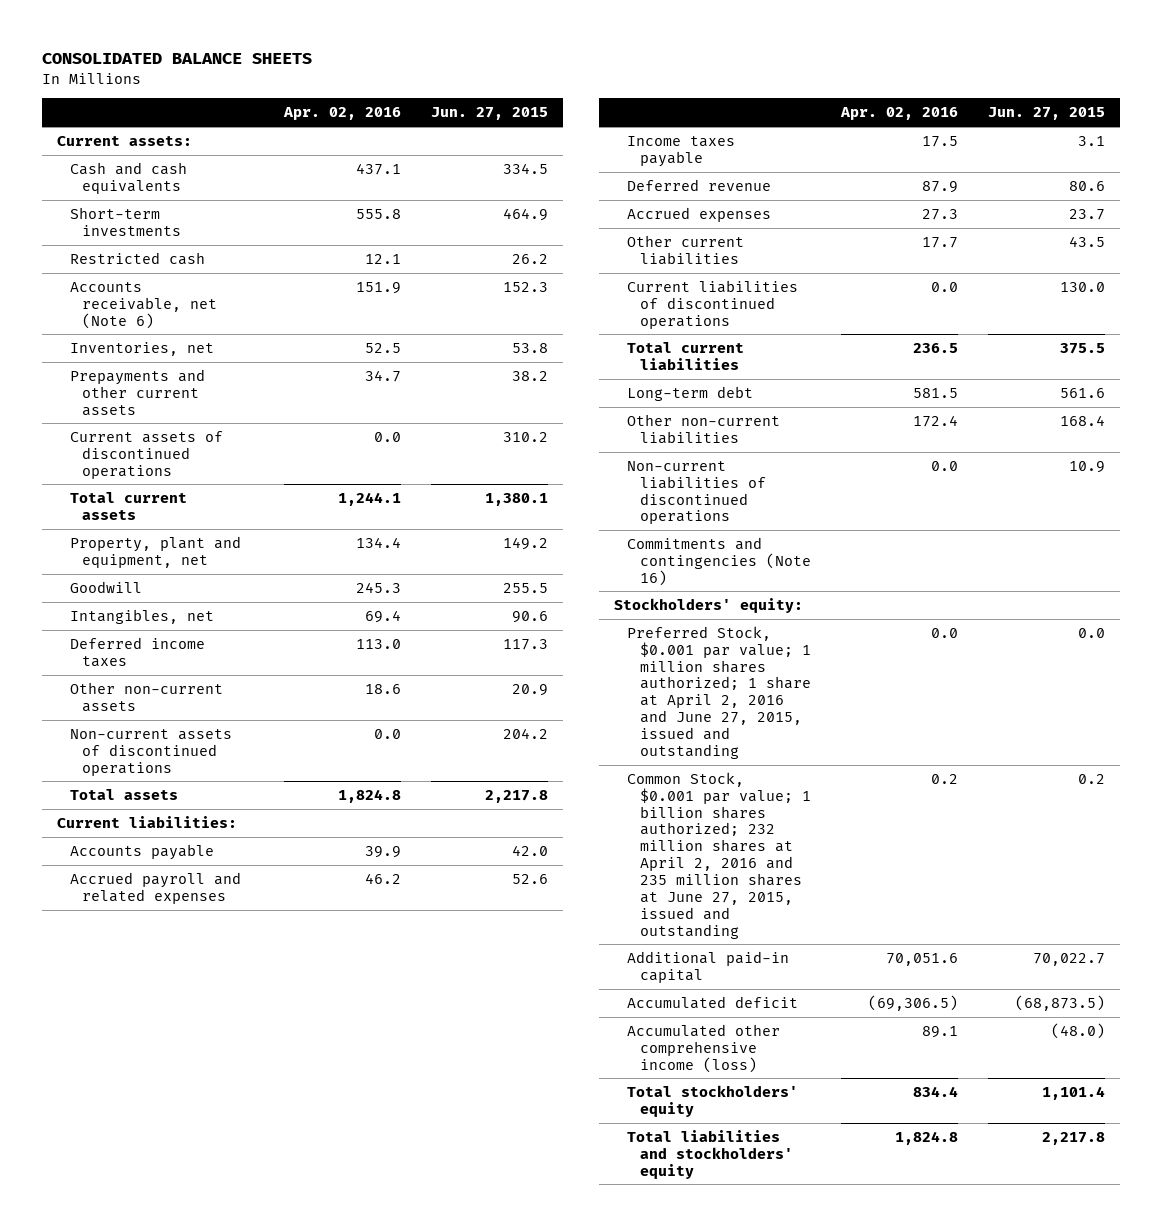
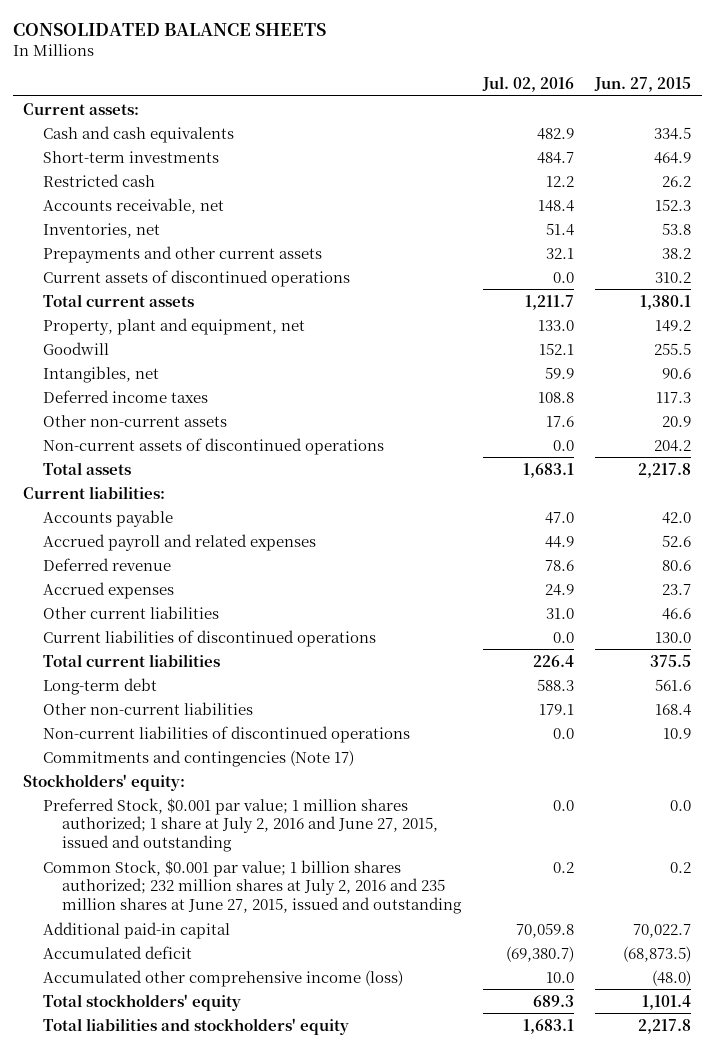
[282,107,401,121] Apr. 02, 2016 -> none
none -> [481,76,574,93] Jul. 02, 2016
[69,281,218,329] Accounts receivable, net (Note 6) -> [42,197,224,214] Accounts receivable, net
[626,135,735,167] Income taxes payable -> none
[1069,235,1106,247] 43.5 -> [662,607,692,620] 46.6
[626,536,811,586] Commitments and contingencies (Note 16) -> [42,749,354,767] Commitments and contingencies (Note 17)
[626,625,811,759] Preferred Stock, $0.001 par value; 1 million shares authorized; 1 share at April 2, 2016 and June 27, 2015, issued and outstanding -> [42,797,439,852] Preferred Stock, $0.001 par value; 1 million shares authorized; 1 share at July 2, 2016 and June 27, 2015, issued and outstanding
[626,771,811,939] Common Stock, $0.001 par value; 1 billion shares authorized; 232 million shares at April 2, 2016 and 235 million shares at June 27, 2015, issued and outstanding -> [42,859,463,914] Common Stock, $0.001 par value; 1 billion shares authorized; 232 million shares at July 2, 2016 and 235 million shares at June 27, 2015, issued and outstanding

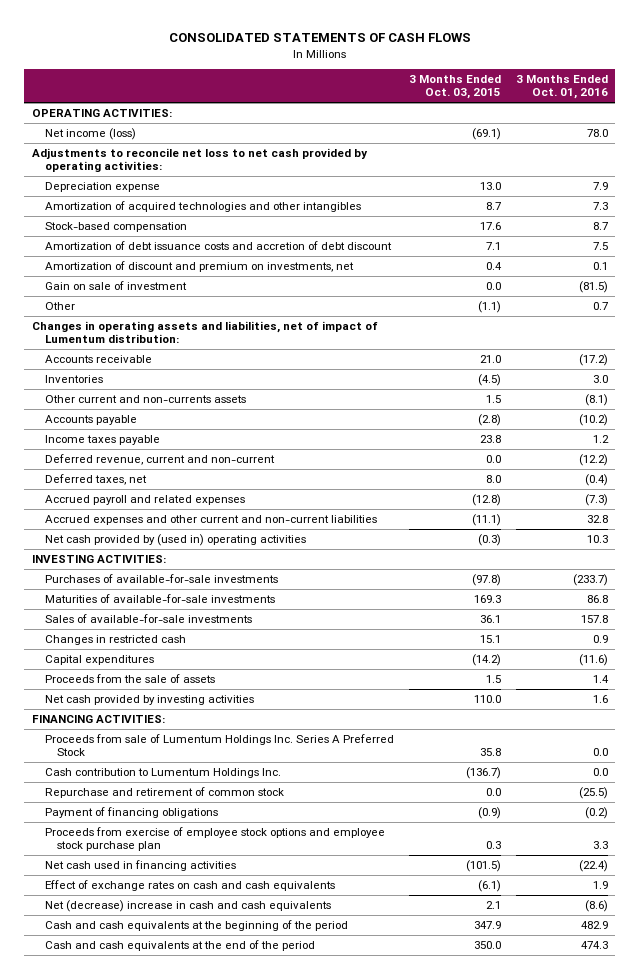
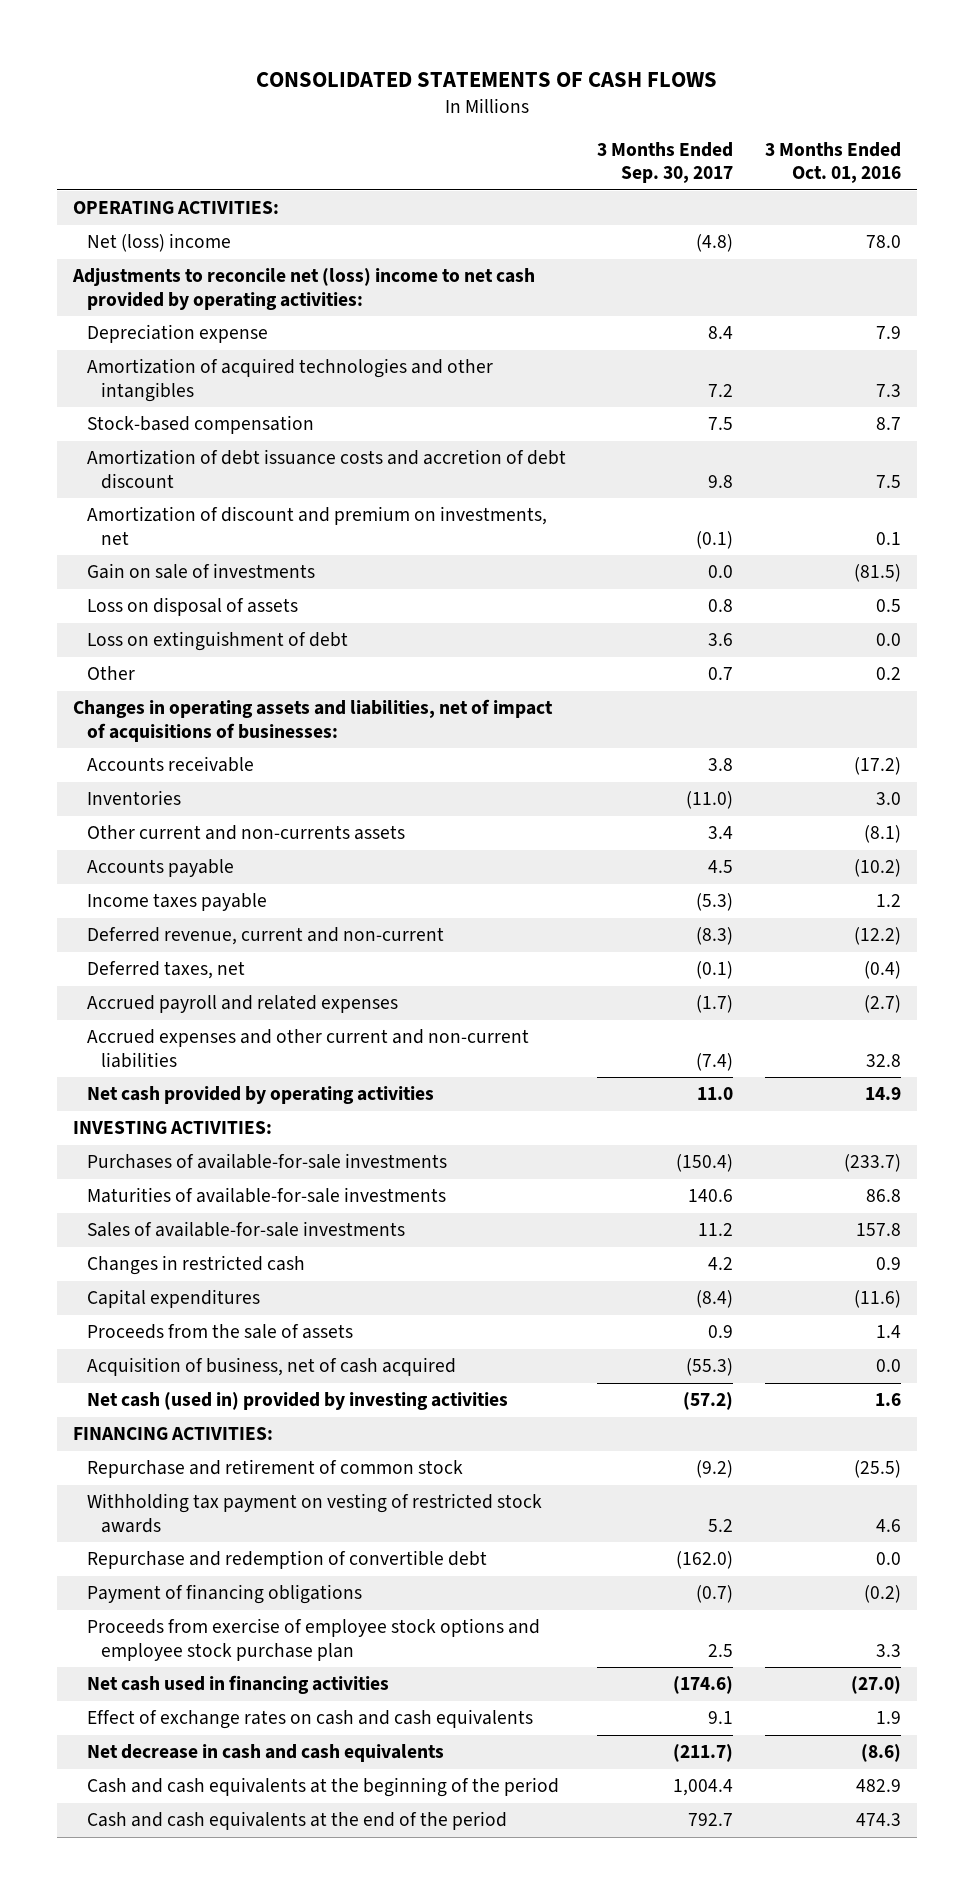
[408,75,501,100] 3 Months Ended Oct. 03, 2015 -> none
none -> [597,142,734,184] 3 Months Ended Sep. 30, 2017
[44,128,136,141] Net income (loss) -> [86,233,231,253] Net (loss) income
[32,148,369,173] Adjustments to reconcile net loss to net cash provided by operating activities: -> [71,268,535,310] Adjustments to reconcile net (loss) income to net cash provided by operating activities:
[44,281,187,291] Gain on sale of investment -> [86,563,315,580] Gain on sale of investments
none -> [86,597,298,617] Loss on disposal of assets
none -> [86,631,348,652] Loss on extinguishment of debt
[592,302,608,311] 0.7 -> [876,667,902,681] 0.2
[32,321,379,344] Changes in operating assets and liabilities, net of impact of Lumentum distribution: -> [72,699,553,742] Changes in operating assets and liabilities, net of impact of acquisitions of businesses:
[584,494,608,507] (7.3) -> [864,995,902,1014] (2.7)
[44,534,306,547] Net cash provided by (used in) operating activities -> [86,1086,434,1105] Net cash provided by operating activities
[586,535,608,544] 10.3 -> [865,1087,902,1101] 14.9
none -> [86,1357,456,1377] Acquisition of business, net of cash acquired
[44,695,254,706] Net cash provided by investing activities -> [86,1392,508,1411] Net cash (used in) provided by investing activities
[44,734,394,757] Proceeds from sale of Lumentum Holdings Inc. Series A Preferred Stock -> none
[44,768,281,779] Cash contribution to Lumentum Holdings Inc. -> none
none -> [86,1493,542,1533] Withholding tax payment on vesting of restricted stock awards
none -> [86,1550,487,1570] Repurchase and redemption of convertible debt
[578,860,608,873] (22.4) -> [851,1676,902,1695] (27.0)
[44,900,331,913] Net (decrease) increase in cash and cash equivalents -> [86,1744,444,1763] Net decrease in cash and cash equivalents

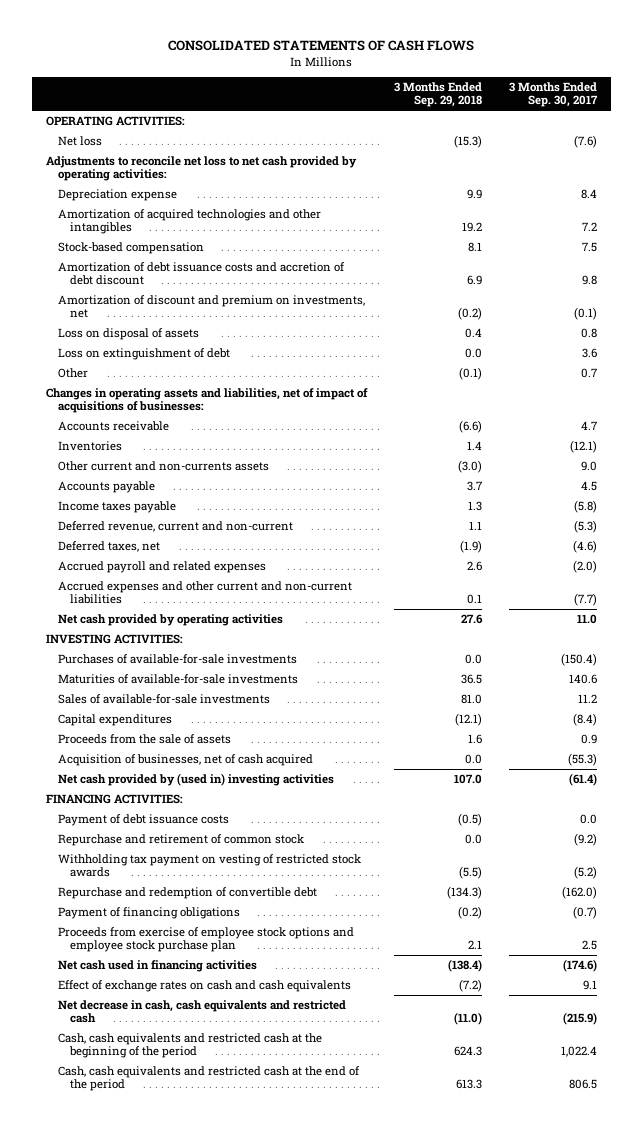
[765,142,902,184] 3 Months Ended Oct. 01, 2016 -> none
none -> [393,82,482,108] 3 Months Ended Sep. 29, 2018
[86,233,231,253] Net (loss) income -> [58,136,103,147] Net loss
[696,234,734,253] (4.8) -> [573,135,597,149] (7.6)
[71,268,535,310] Adjustments to reconcile net (loss) income to net cash provided by operating activities: -> [45,156,357,182] Adjustments to reconcile net loss to net cash provided by operating activities:
[86,563,315,580] Gain on sale of investments -> none
[708,758,734,772] 3.8 -> [580,421,597,431] 4.7
[686,791,734,810] (11.0) -> [569,440,597,454] (12.1)
[708,826,734,840] 3.4 -> [580,461,597,472] 9.0
[696,893,734,912] (5.3) -> [573,500,597,514] (5.8)
[696,927,734,946] (8.3) -> [573,520,597,534] (5.3)
[696,961,734,980] (0.1) -> [572,540,597,554] (4.6)
[696,995,734,1014] (1.7) -> [572,560,597,574] (2.0)
[696,1052,734,1071] (7.4) -> [573,593,597,607] (7.7)
[86,1255,305,1276] Changes in restricted cash -> none
[86,1357,456,1377] Acquisition of business, net of cash acquired -> [58,754,314,767] Acquisition of businesses, net of cash acquired
[86,1392,508,1411] Net cash (used in) provided by investing activities -> [58,773,335,787] Net cash provided by (used in) investing activities
[683,1392,734,1411] (57.2) -> [568,773,597,787] (61.4)
none -> [58,814,230,827] Payment of debt issuance costs
[708,1518,734,1532] 5.2 -> [573,866,597,880] (5.2)
[86,1744,444,1763] Net decrease in cash and cash equivalents -> [58,1000,347,1024] Net decrease in cash, cash equivalents and restricted cash
[673,1744,734,1763] (211.7) -> [562,1012,597,1026] (215.9)
[86,1777,559,1798] Cash and cash equivalents at the beginning of the period -> [58,1033,323,1059] Cash, cash equivalents and restricted cash at the beginning of the period
[673,1779,734,1797] 1,004.4 -> [560,1046,597,1058] 1,022.4
[86,1811,507,1831] Cash and cash equivalents at the end of the period -> [58,1066,361,1092] Cash, cash equivalents and restricted cash at the end of the period
[688,1813,734,1827] 792.7 -> [568,1079,597,1090] 806.5

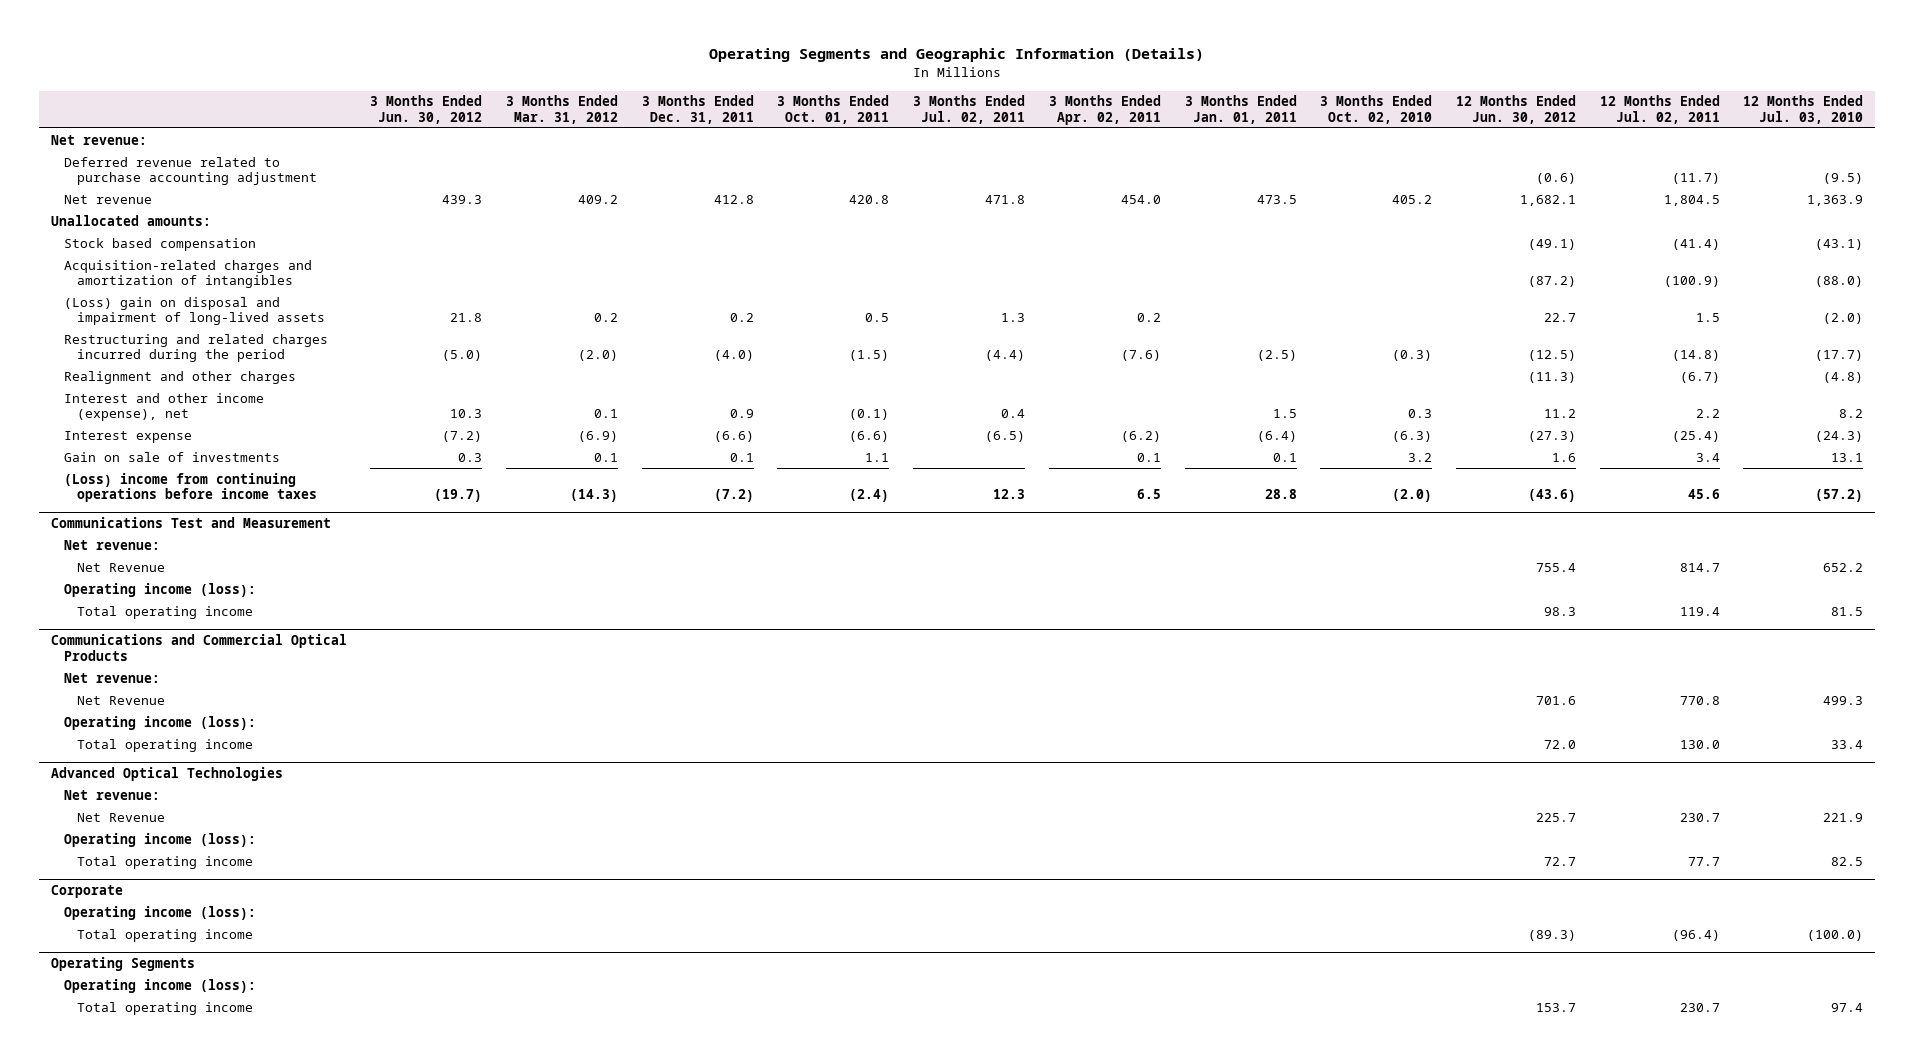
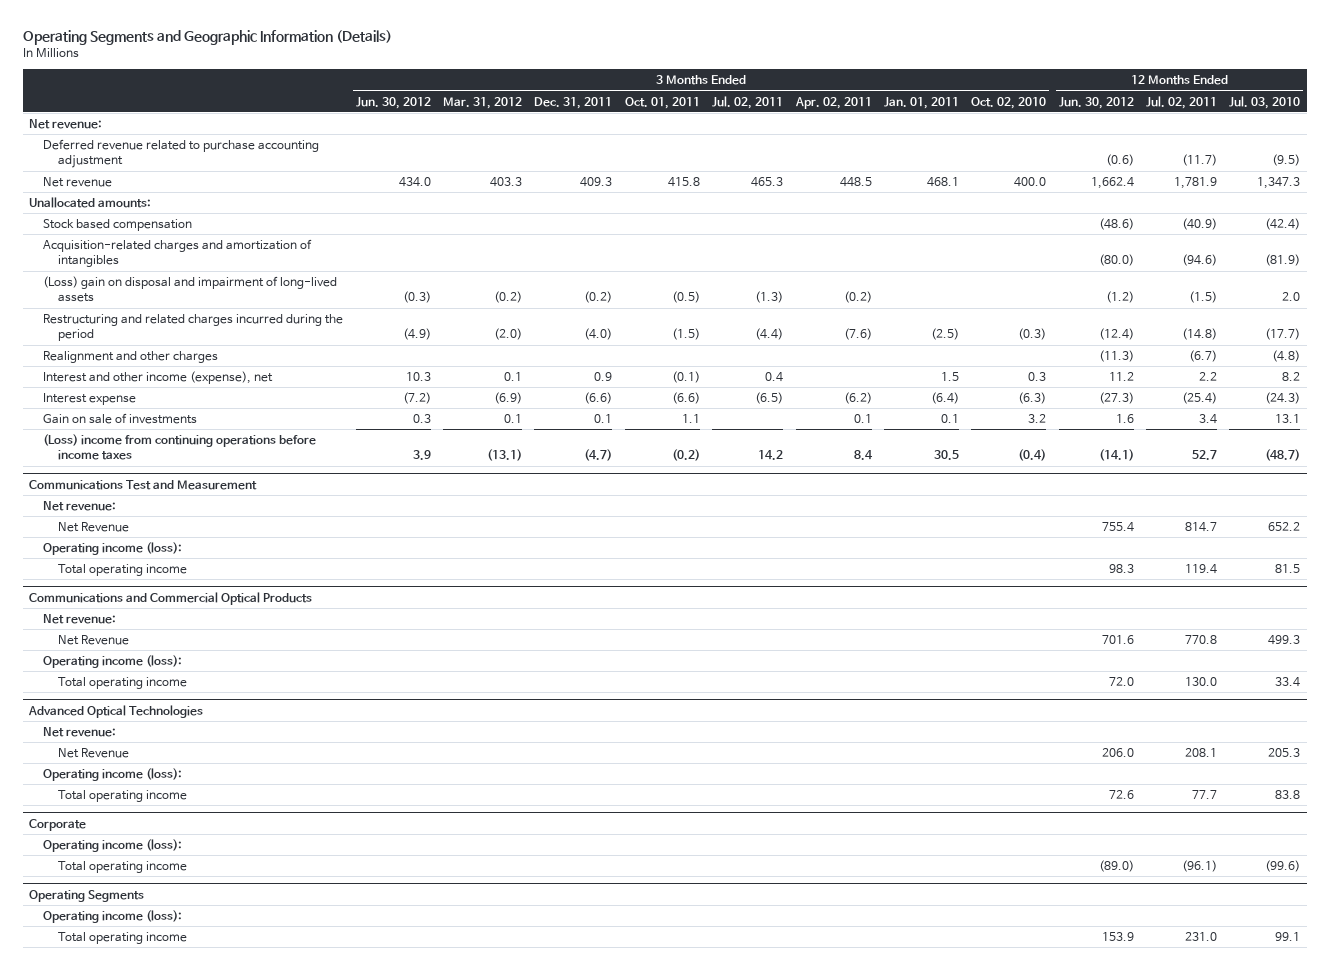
[442,194,483,204] 439.3 -> [398,176,431,187] 434.0
[578,194,619,204] 409.2 -> [490,176,523,187] 403.3
[713,194,754,204] 412.8 -> [580,176,613,187] 409.3
[849,194,890,204] 420.8 -> [667,176,700,187] 415.8
[985,194,1026,204] 471.8 -> [751,176,784,187] 465.3
[1120,194,1161,204] 454.0 -> [839,176,872,187] 448.5
[1256,194,1297,204] 473.5 -> [926,176,959,187] 468.1
[1392,194,1433,204] 405.2 -> [1014,176,1047,187] 400.0
[1519,194,1576,206] 1,682.1 -> [1090,176,1134,189] 1,662.4
[1663,194,1720,206] 1,804.5 -> [1174,176,1218,189] 1,781.9
[1807,194,1864,206] 1,363.9 -> [1257,176,1301,189] 1,347.3
[1527,238,1576,250] (49.1) -> [1098,217,1134,230] (48.6)
[1671,238,1720,250] (41.4) -> [1182,217,1218,230] (40.9)
[1815,238,1864,250] (43.1) -> [1265,217,1301,230] (42.4)
[1527,275,1576,287] (87.2) -> [1098,254,1134,267] (80.0)
[1663,275,1720,287] (100.9) -> [1182,254,1218,267] (94.6)
[1815,275,1864,287] (88.0) -> [1265,254,1301,267] (81.9)
[450,312,483,322] 21.8 -> [402,291,431,304] (0.3)
[594,312,619,322] 0.2 -> [494,291,523,304] (0.2)
[729,312,754,322] 0.2 -> [584,291,613,304] (0.2)
[865,312,890,322] 0.5 -> [671,291,700,304] (0.5)
[1001,312,1026,322] 1.3 -> [755,291,784,304] (1.3)
[1136,312,1161,322] 0.2 -> [843,291,872,304] (0.2)
[1543,312,1576,322] 22.7 -> [1105,291,1134,304] (1.2)
[1695,312,1720,322] 1.5 -> [1189,291,1218,304] (1.5)
[1823,312,1864,324] (2.0) -> [1282,292,1301,302] 2.0
[442,349,483,361] (5.0) -> [402,328,431,341] (4.9)
[1527,349,1576,361] (12.5) -> [1098,328,1134,341] (12.4)
[434,488,483,502] (19.7) -> [412,450,431,461] 3.9
[570,488,619,502] (14.3) -> [487,449,523,462] (13.1)
[713,488,754,502] (7.2) -> [584,449,613,462] (4.7)
[849,488,890,502] (2.4) -> [671,449,700,462] (0.2)
[993,488,1026,499] 12.3 -> [758,450,784,461] 14.2
[1136,488,1161,499] 6.5 -> [853,450,873,461] 8.4
[1264,488,1297,499] 28.8 -> [933,450,959,461] 30.5
[1392,488,1433,502] (2.0) -> [1018,449,1047,462] (0.4)
[1527,488,1576,502] (43.6) -> [1098,449,1134,462] (14.1)
[1687,488,1720,499] 45.6 -> [1192,450,1218,461] 52.7
[1815,488,1864,502] (57.2) -> [1265,449,1301,462] (48.7)
[1535,812,1576,822] 225.7 -> [1101,747,1134,757] 206.0
[1679,812,1720,822] 230.7 -> [1185,747,1218,757] 208.1
[1823,812,1864,822] 221.9 -> [1268,747,1301,757] 205.3
[1543,856,1576,866] 72.7 -> [1108,789,1134,799] 72.6
[1831,856,1864,866] 82.5 -> [1275,789,1301,799] 83.8
[1527,929,1576,941] (89.3) -> [1098,859,1134,872] (89.0)
[1671,929,1720,941] (96.4) -> [1182,859,1218,872] (96.1)
[1807,929,1864,941] (100.0) -> [1265,859,1301,872] (99.6)
[1535,1002,1576,1012] 153.7 -> [1101,931,1134,941] 153.9
[1679,1002,1720,1012] 230.7 -> [1185,931,1218,941] 231.0
[1831,1002,1864,1012] 97.4 -> [1275,931,1301,941] 99.1

